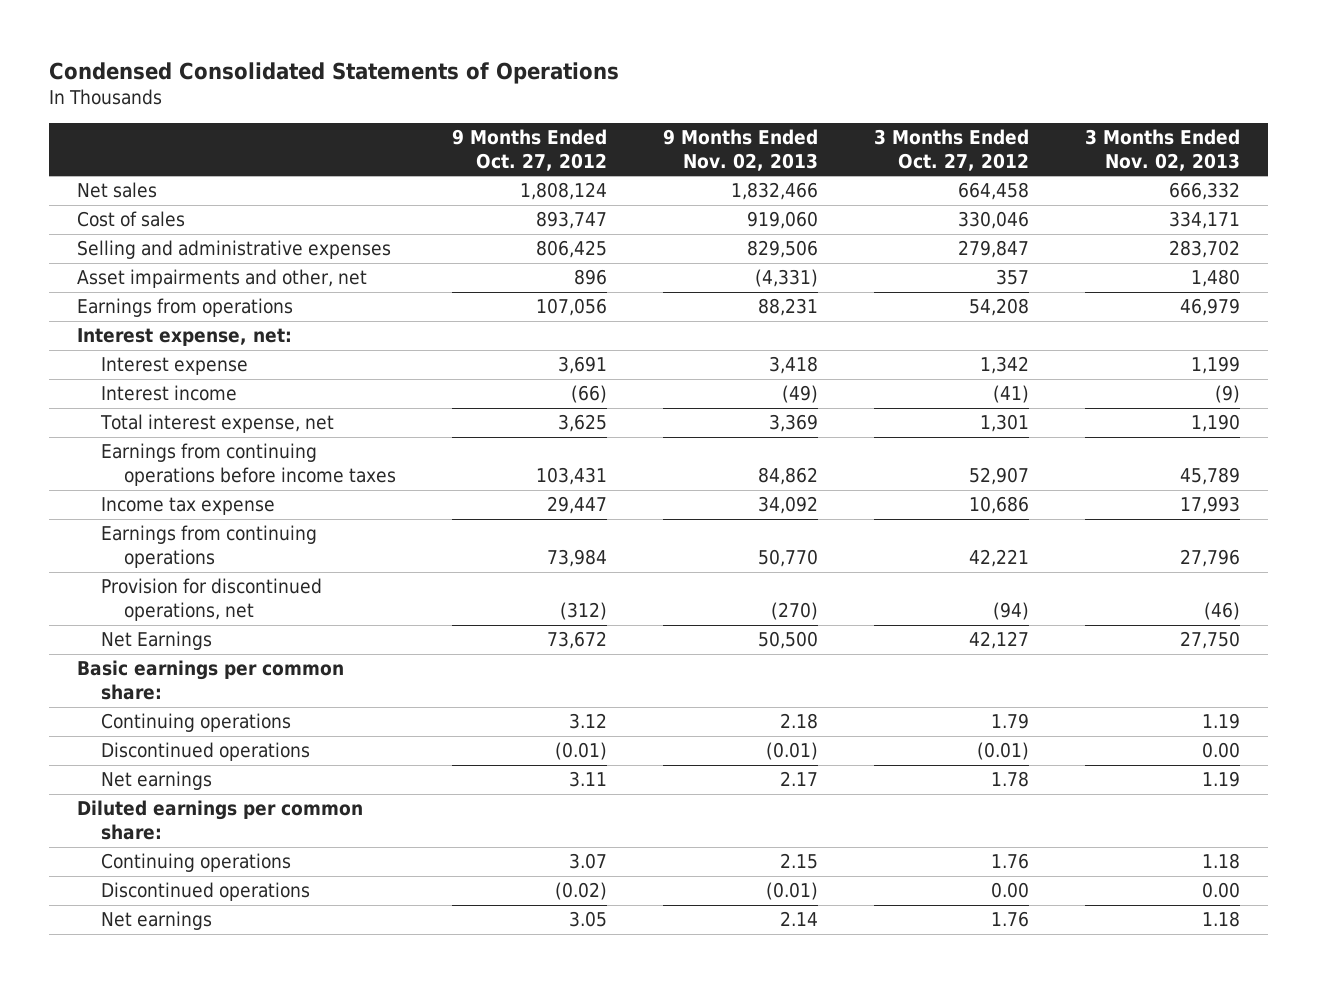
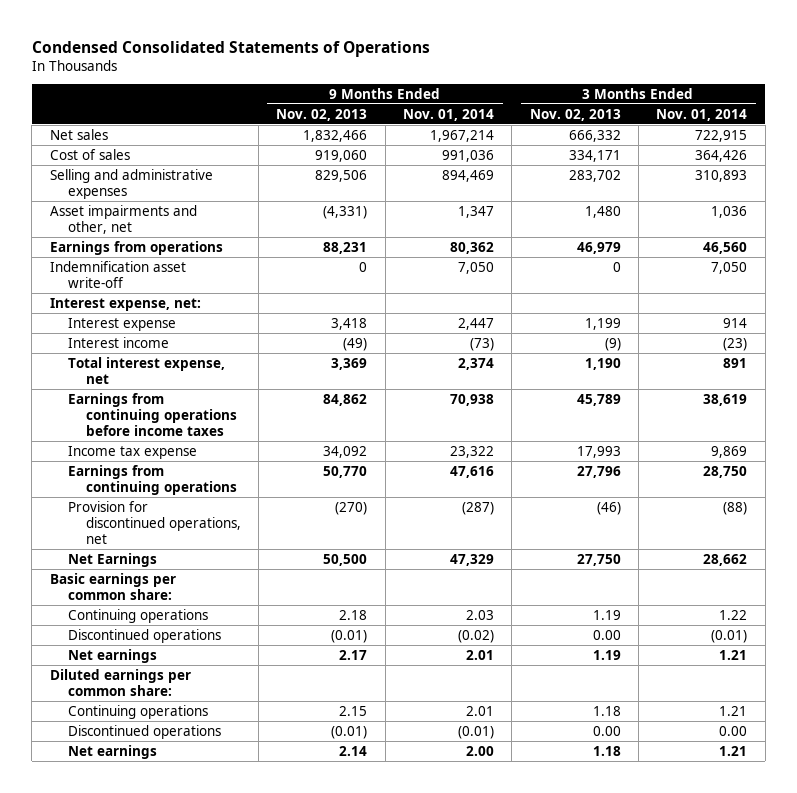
[452,129,608,171] 9 Months Ended Oct. 27, 2012 -> none
[874,129,1030,171] 3 Months Ended Oct. 27, 2012 -> none
none -> [402,108,494,121] Nov. 01, 2014
none -> [656,108,748,121] Nov. 01, 2014
none -> [49,260,186,288] Indemnification asset write-off

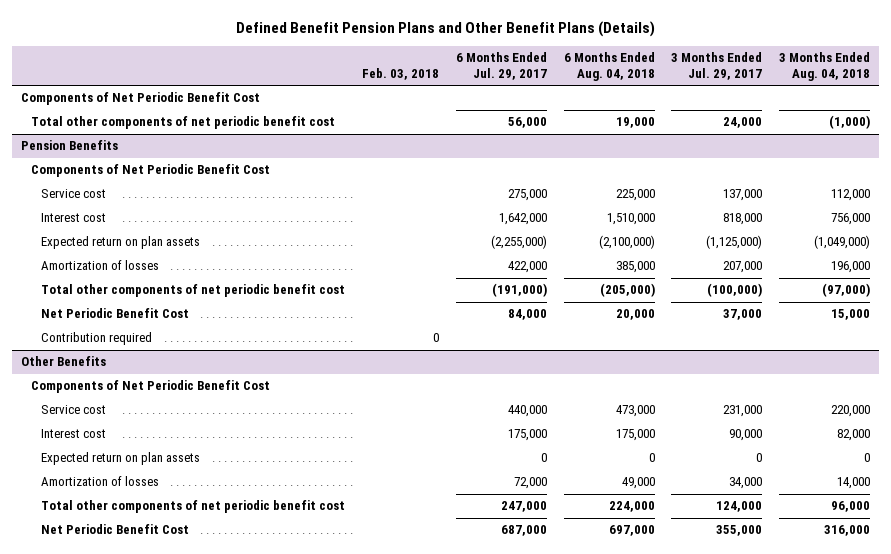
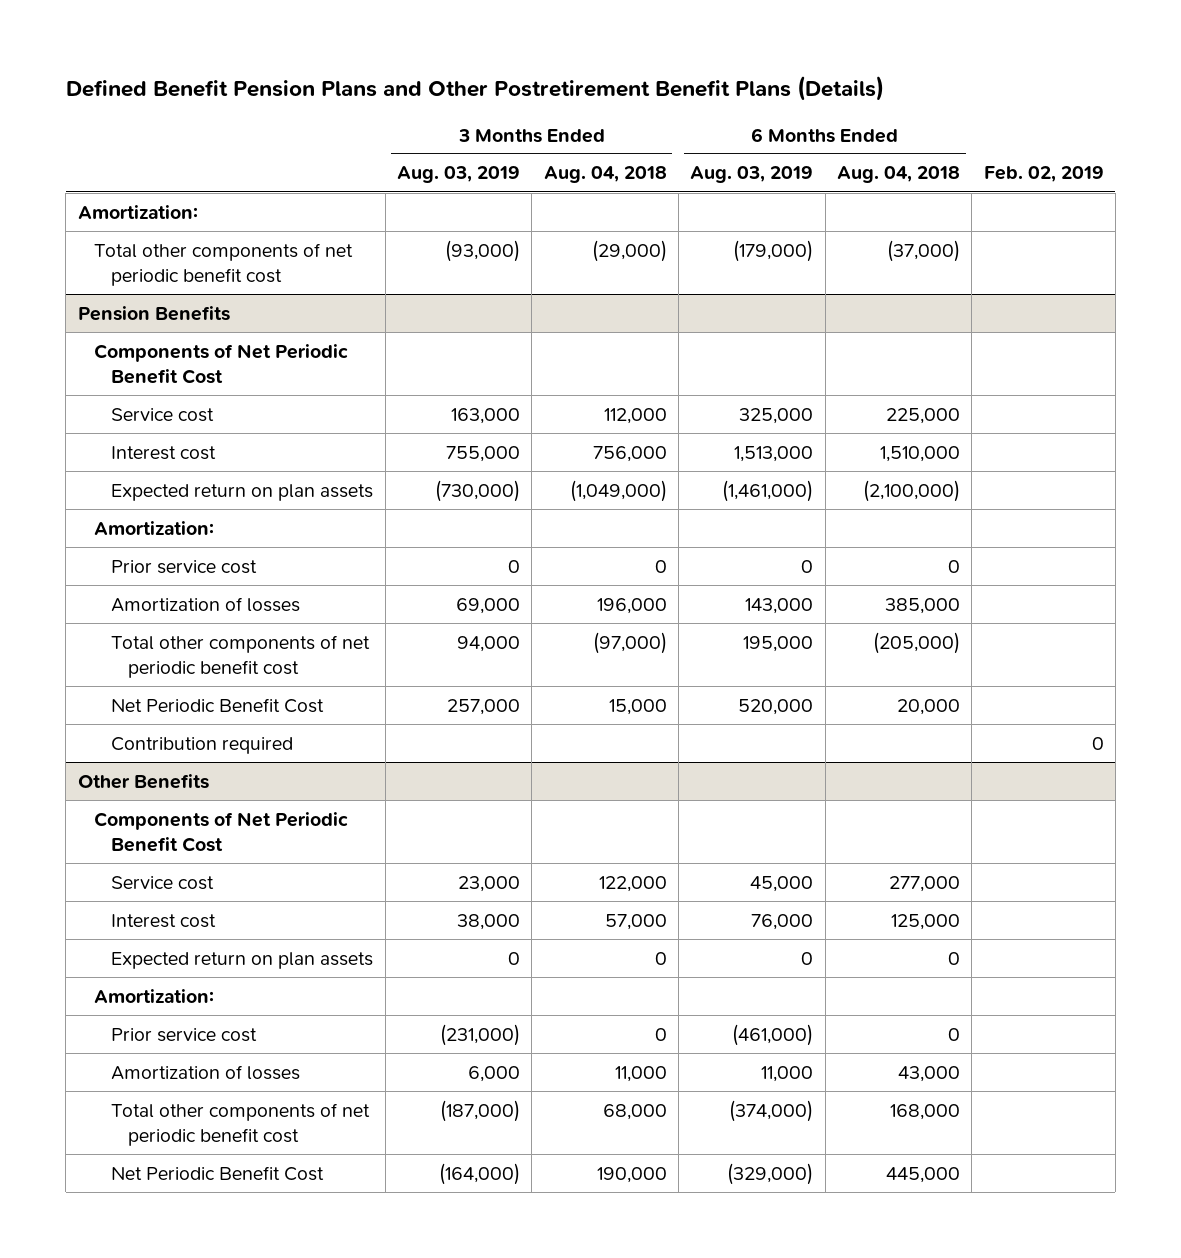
[235,20,655,37] Defined Benefit Pension Plans and Other Benefit Plans (Details) -> [65,76,884,102] Defined Benefit Pension Plans and Other Postretirement Benefit Plans (Details)
[361,68,439,81] Feb. 03, 2018 -> none
[455,52,547,81] 6 Months Ended Jul. 29, 2017 -> none
[671,52,763,81] 3 Months Ended Jul. 29, 2017 -> none
none -> [396,166,520,184] Aug. 03, 2019
none -> [690,166,814,184] Aug. 03, 2019
none -> [983,166,1104,183] Feb. 02, 2019
[20,92,260,106] Components of Net Periodic Benefit Cost -> none
none -> [77,204,198,219] Amortization:
[615,117,655,129] 19,000 -> [886,239,960,262] (37,000)
[829,115,871,130] (1,000) -> [591,239,667,262] (29,000)
none -> [94,520,215,535] Amortization:
none -> [111,559,258,574] Prior service cost
[615,405,655,418] 473,000 -> [888,875,960,892] 277,000
[831,405,871,418] 220,000 -> [598,875,667,892] 122,000
[615,429,655,442] 175,000 -> [890,913,960,930] 125,000
[837,429,871,442] 82,000 -> [604,913,667,930] 57,000
none -> [94,988,215,1003] Amortization:
none -> [111,1027,258,1042] Prior service cost
[621,477,655,490] 49,000 -> [897,1065,960,1082] 43,000
[837,477,871,490] 14,000 -> [614,1065,667,1082] 11,000
[608,501,655,513] 224,000 -> [889,1103,960,1120] 168,000
[831,501,871,513] 96,000 -> [602,1103,667,1120] 68,000
[608,525,655,537] 697,000 -> [885,1166,960,1183] 445,000
[824,525,871,537] 316,000 -> [596,1166,667,1183] 190,000

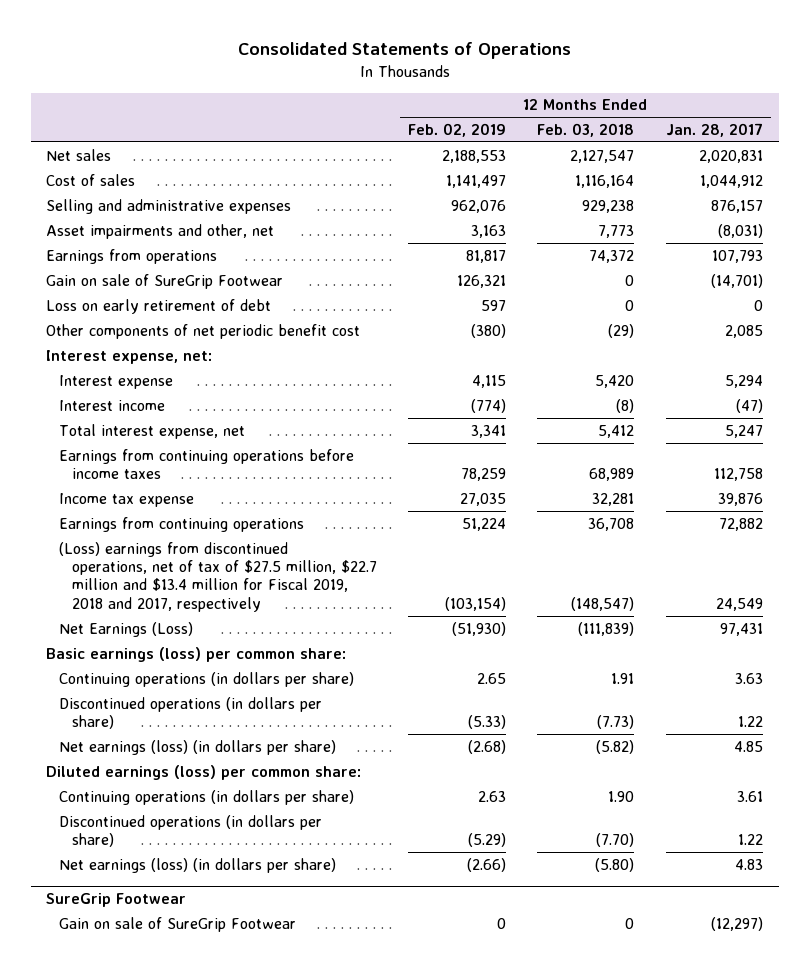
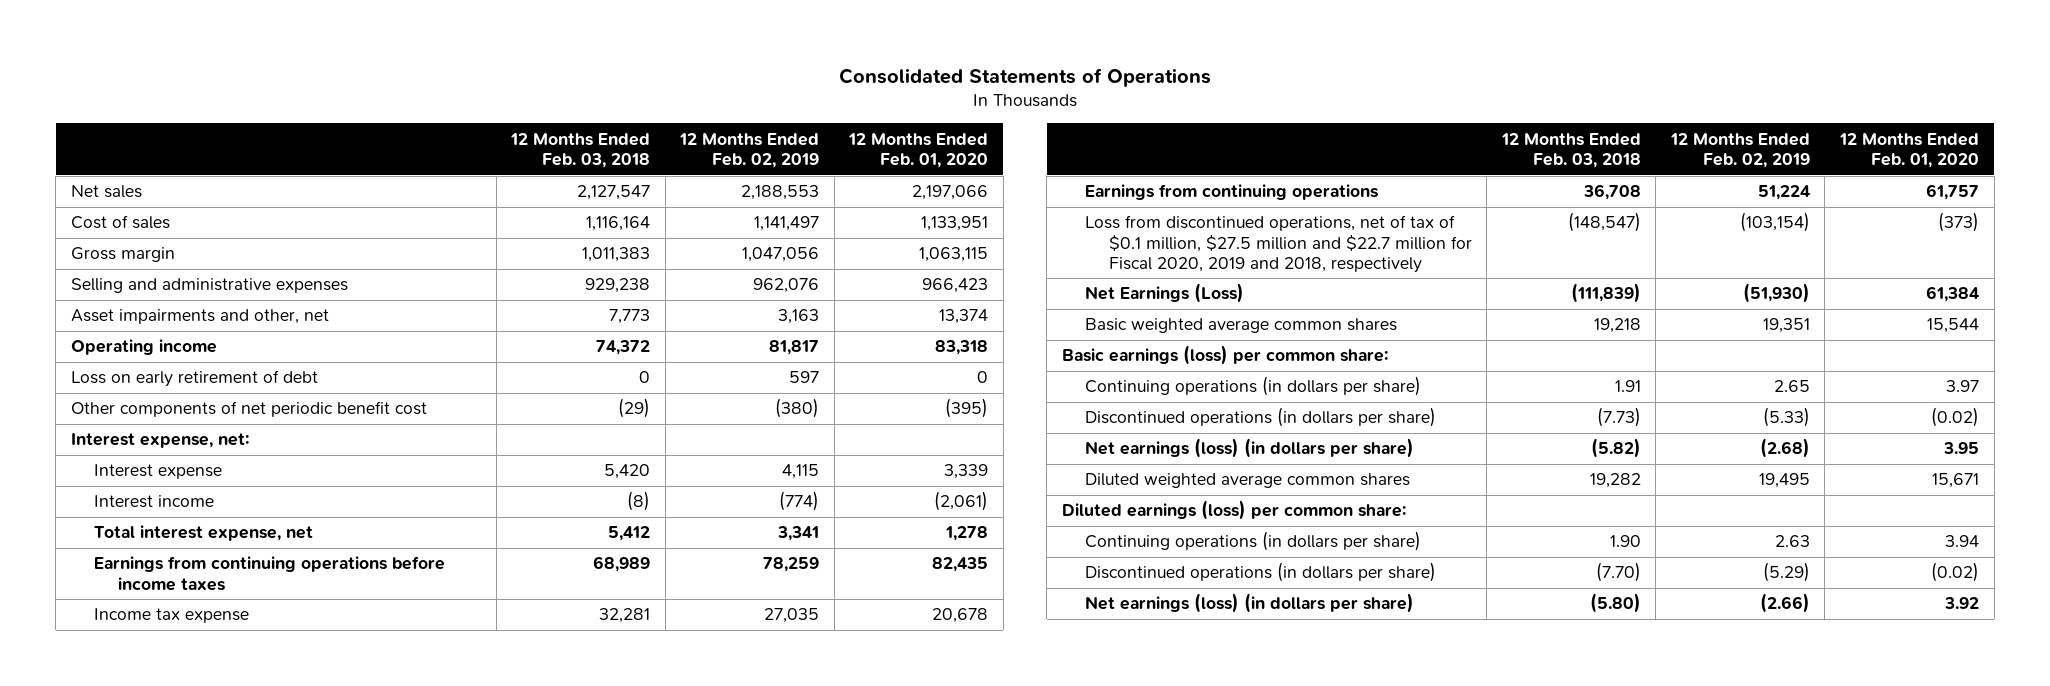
[665,123,763,138] Jan. 28, 2017 -> none
none -> [848,132,989,168] 12 Months Ended Feb. 01, 2020
none -> [70,247,175,263] Gross margin
[46,273,284,289] Gain on sale of SureGrip Footwear -> none
[46,248,218,264] Earnings from operations -> [70,339,217,356] Operating income
[58,541,377,612] (Loss) earnings from discontinued operations, net of tax of $27.5 million, $22.7 million and $13.4 million for Fiscal 2019, 2018 and 2017, respectively -> [1085,215,1472,273] Loss from discontinued operations, net of tax of $0.1 million, $27.5 million and $22.7 million for Fiscal 2020, 2019 and 2018, respectively
none -> [1085,318,1398,334] Basic weighted average common shares
none -> [1085,473,1411,489] Diluted weighted average common shares
[46,892,187,907] SureGrip Footwear -> none
[58,916,296,932] Gain on sale of SureGrip Footwear -> none

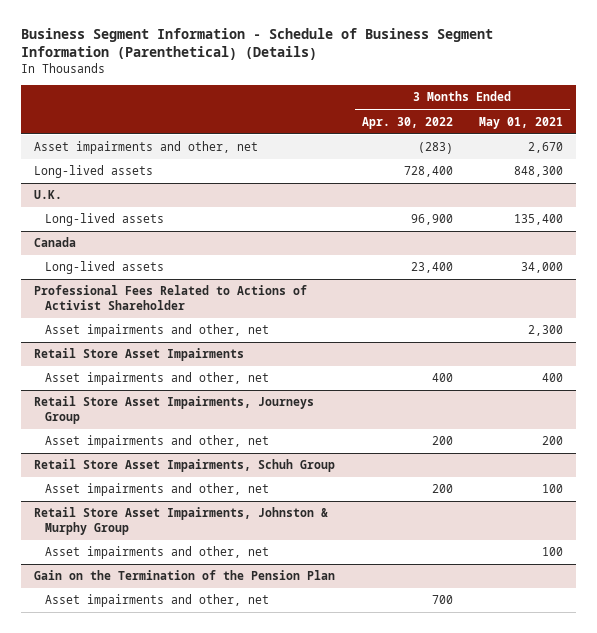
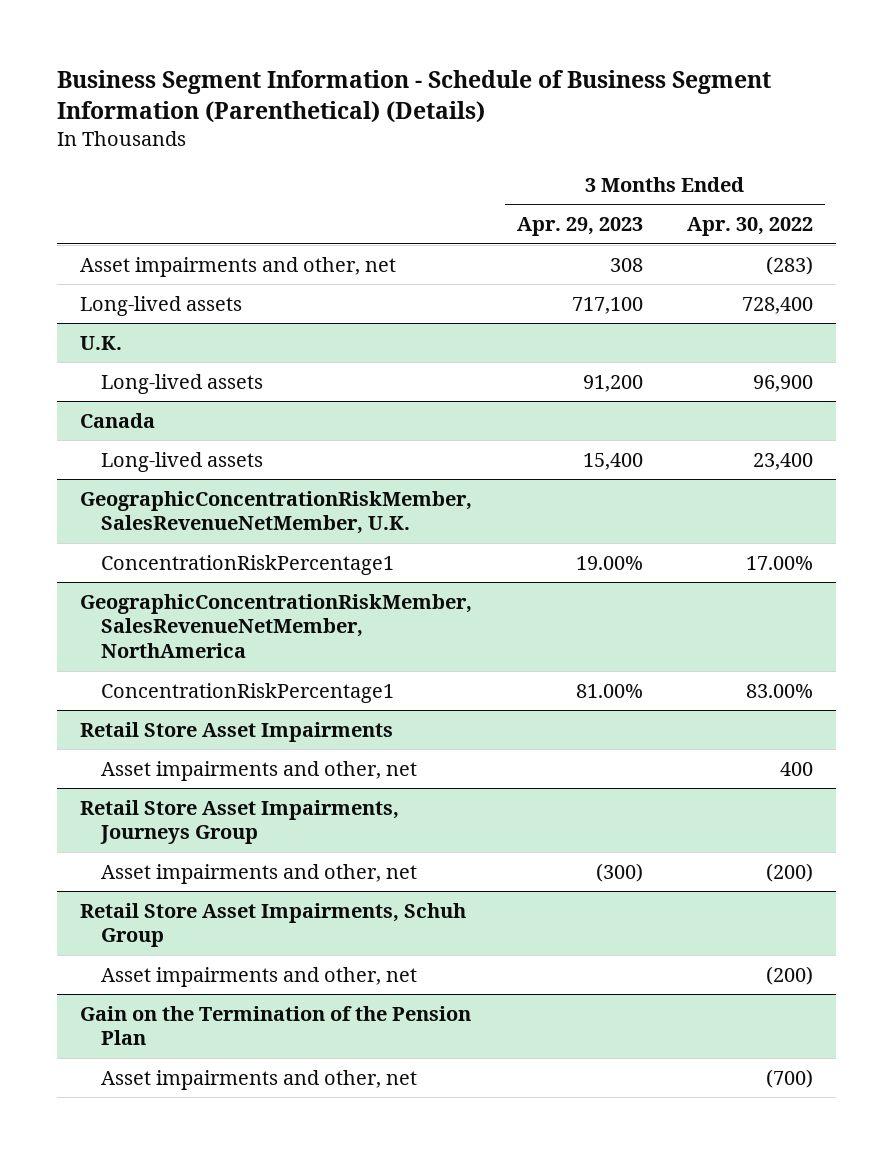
[479,116,564,129] May 01, 2021 -> none
none -> [516,217,643,237] Apr. 29, 2023
[34,285,308,311] Professional Fees Related to Actions of Activist Shareholder -> none
[44,324,269,338] Asset impairments and other, net -> none
none -> [79,490,472,535] GeographicConcentrationRiskMember, SalesRevenueNetMember, U.K.
none -> [100,554,394,575] ConcentrationRiskPercentage1
none -> [79,593,472,659] GeographicConcentrationRiskMember, SalesRevenueNetMember, NorthAmerica
none -> [100,682,394,703] ConcentrationRiskPercentage1
[431,436,453,446] 200 -> [766,862,814,882] (200)
[34,507,329,536] Retail Store Asset Impairments, Johnston & Murphy Group -> none
[44,546,269,560] Asset impairments and other, net -> none
[431,484,453,494] 200 -> [766,965,814,985] (200)
[431,595,453,605] 700 -> [766,1068,814,1088] (700)

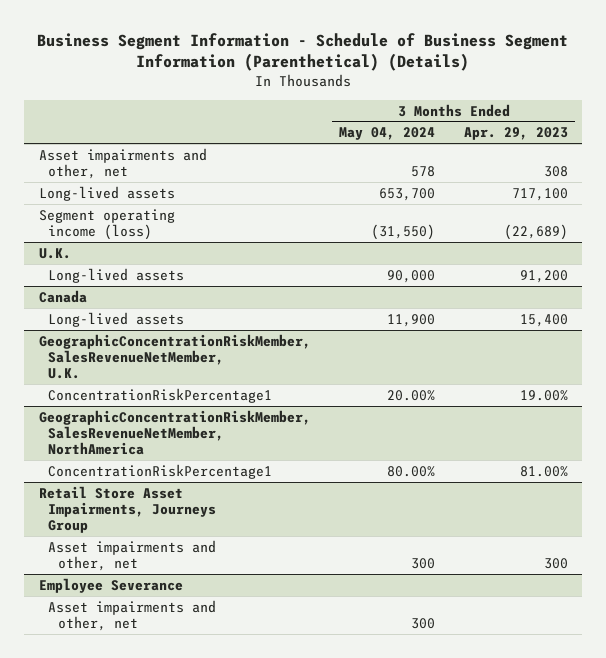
[687,217,814,237] Apr. 30, 2022 -> none
none -> [339,127,436,141] May 04, 2024
none -> [38,208,175,240] Segment operating income (loss)
[79,721,393,742] Retail Store Asset Impairments -> none
[100,760,417,781] Asset impairments and other, net -> none
[79,902,466,948] Retail Store Asset Impairments, Schuh Group -> none
[100,966,417,987] Asset impairments and other, net -> none
[79,1005,471,1046] Gain on the Termination of the Pension Plan -> none
[595,862,643,882] (300) -> [543,557,568,569] 300
none -> [38,577,183,593] Employee Severance

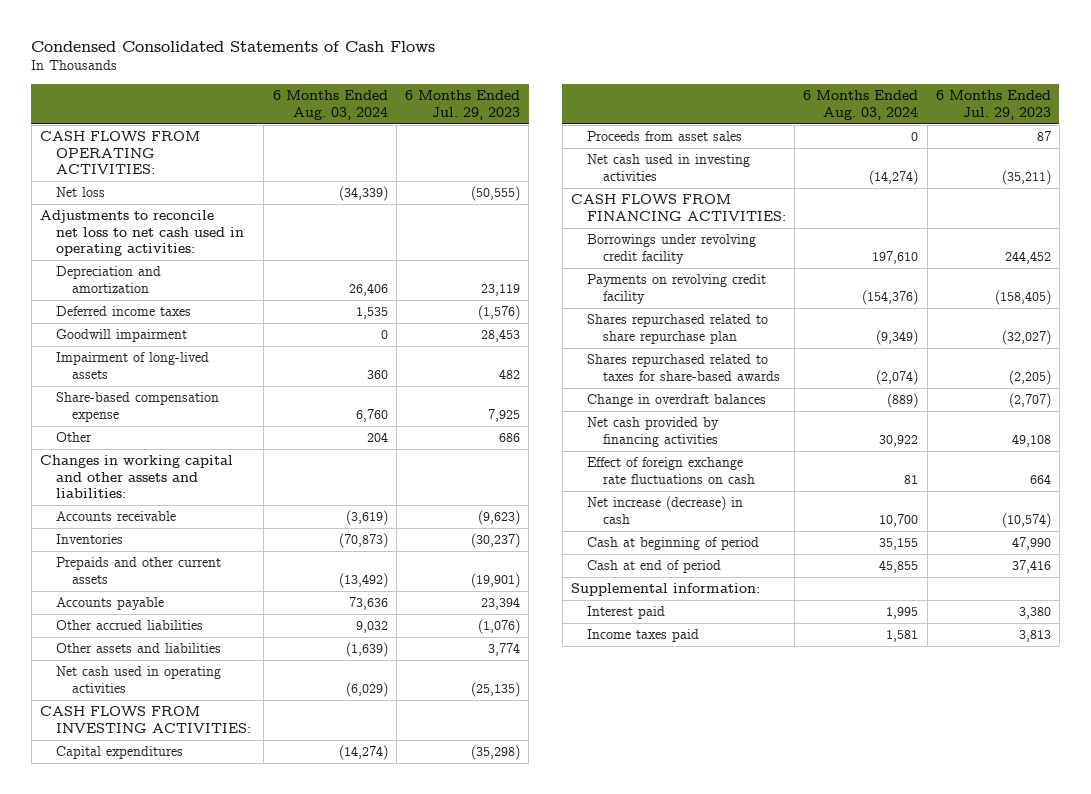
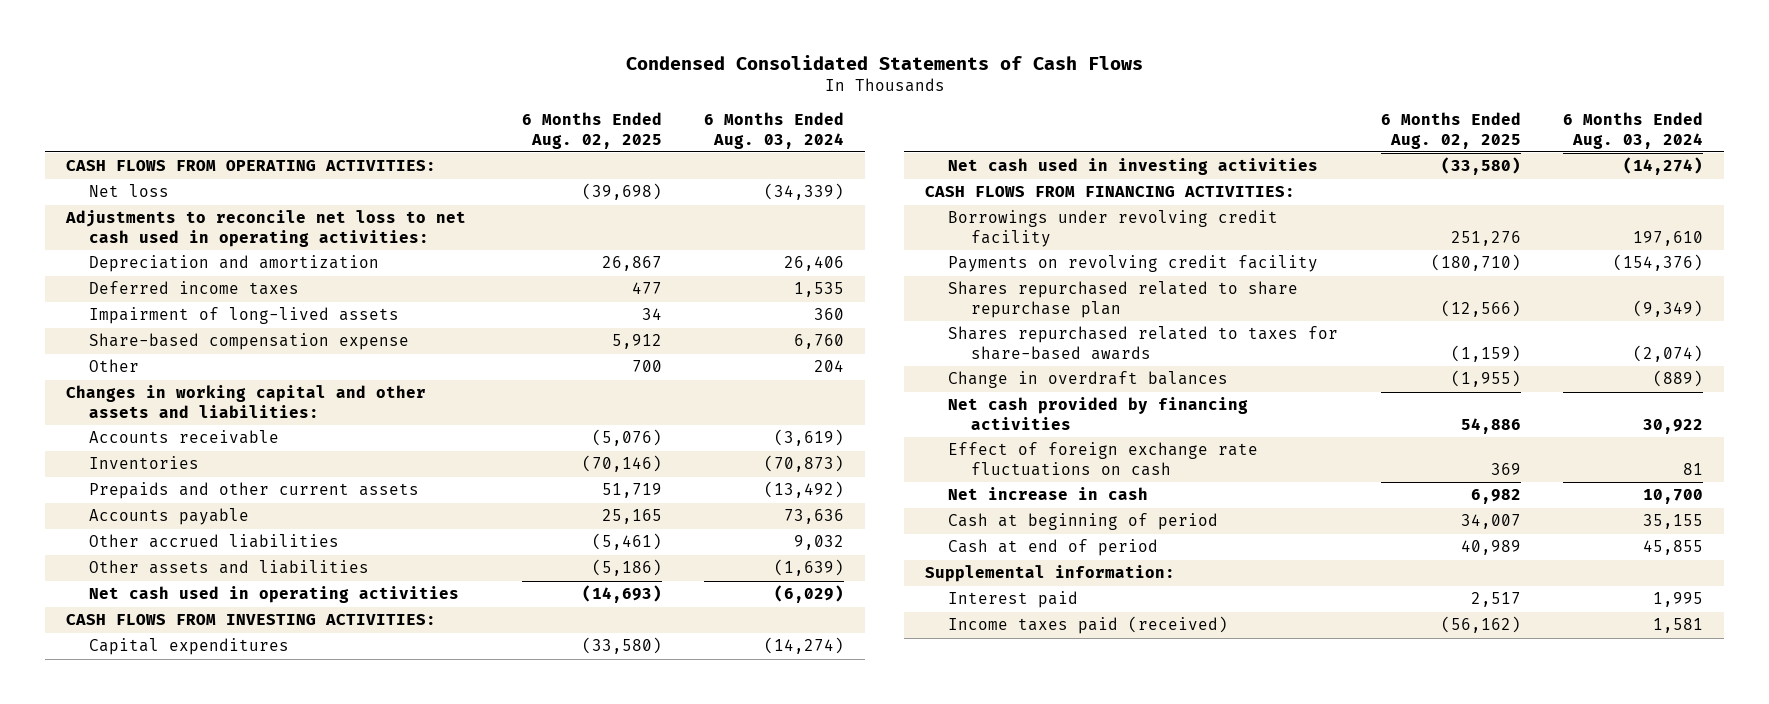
[404,90,520,120] 6 Months Ended Jul. 29, 2023 -> none
none -> [521,111,662,149] 6 Months Ended Aug. 02, 2025
[56,329,188,343] Goodwill impairment -> none
[586,131,742,142] Proceeds from asset sales -> none
[586,496,743,524] Net increase (decrease) in cash -> [948,487,1149,501] Net increase in cash
[586,629,699,643] Income taxes paid -> [948,616,1229,635] Income taxes paid (received)

